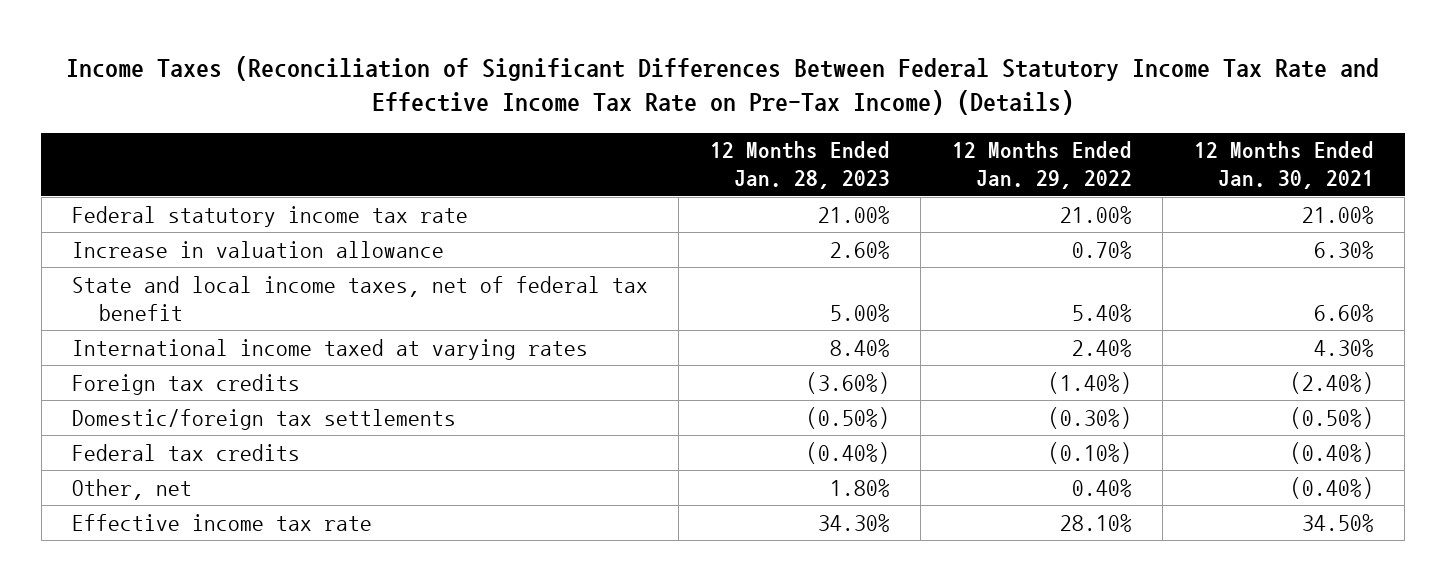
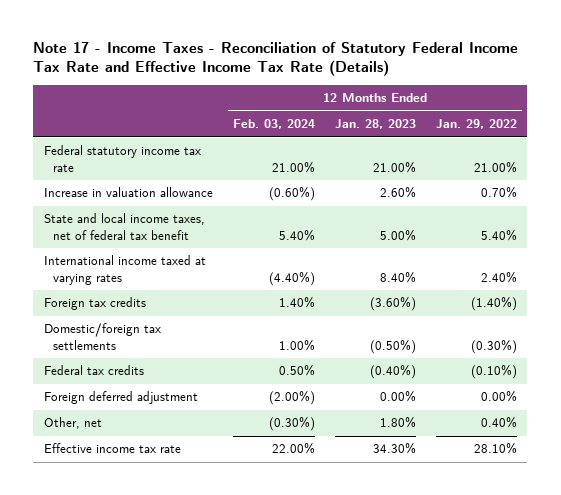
[65,55,1379,116] Income Taxes (Reconciliation of Significant Differences Between Federal Statutory Income Tax Rate and Effective Income Tax Rate on Pre-Tax Income) (Details) -> [33,41,519,77] Note 17 - Income Taxes - Reconciliation of Statutory Federal Income Tax Rate and Effective Income Tax Rate (Details)
[1193,141,1374,190] 12 Months Ended Jan. 30, 2021 -> none
none -> [232,119,315,130] Feb. 03, 2024
none -> [43,391,198,405] Foreign deferred adjustment

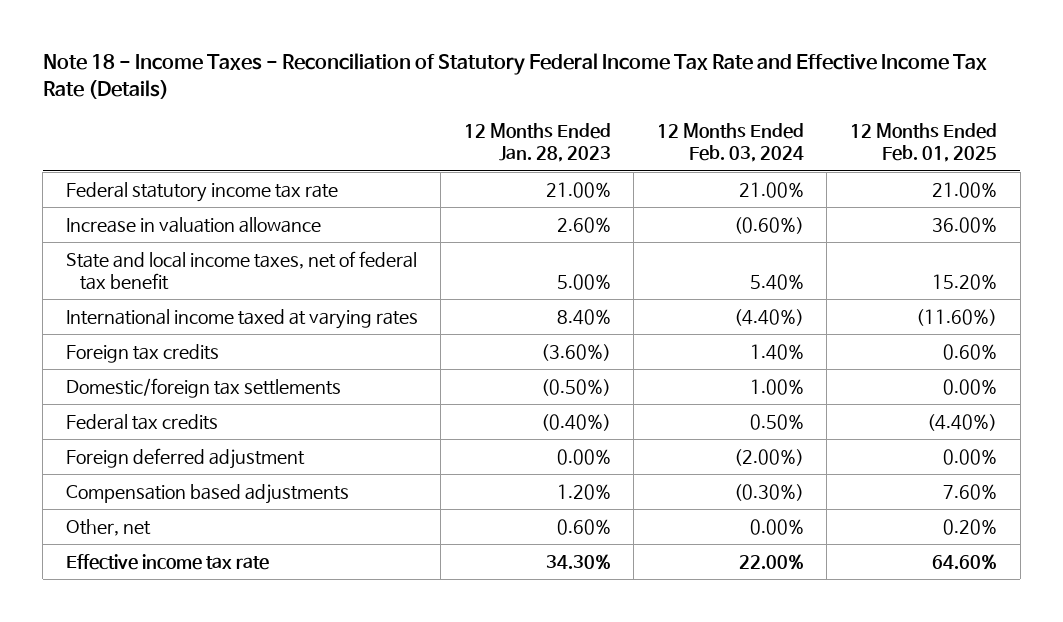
[33,41,519,77] Note 17 - Income Taxes - Reconciliation of Statutory Federal Income Tax Rate and Effective Income Tax Rate (Details) -> [42,53,987,100] Note 18 - Income Taxes - Reconciliation of Statutory Federal Income Tax Rate and Effective Income Tax Rate (Details)
[436,119,518,130] Jan. 29, 2022 -> none
none -> [849,123,997,163] 12 Months Ended Feb. 01, 2025
none -> [65,483,349,504] Compensation based adjustments
[268,416,315,432] (0.30%) -> [749,518,804,535] 0.00%
[379,416,416,429] 1.80% -> [556,518,611,535] 0.60%

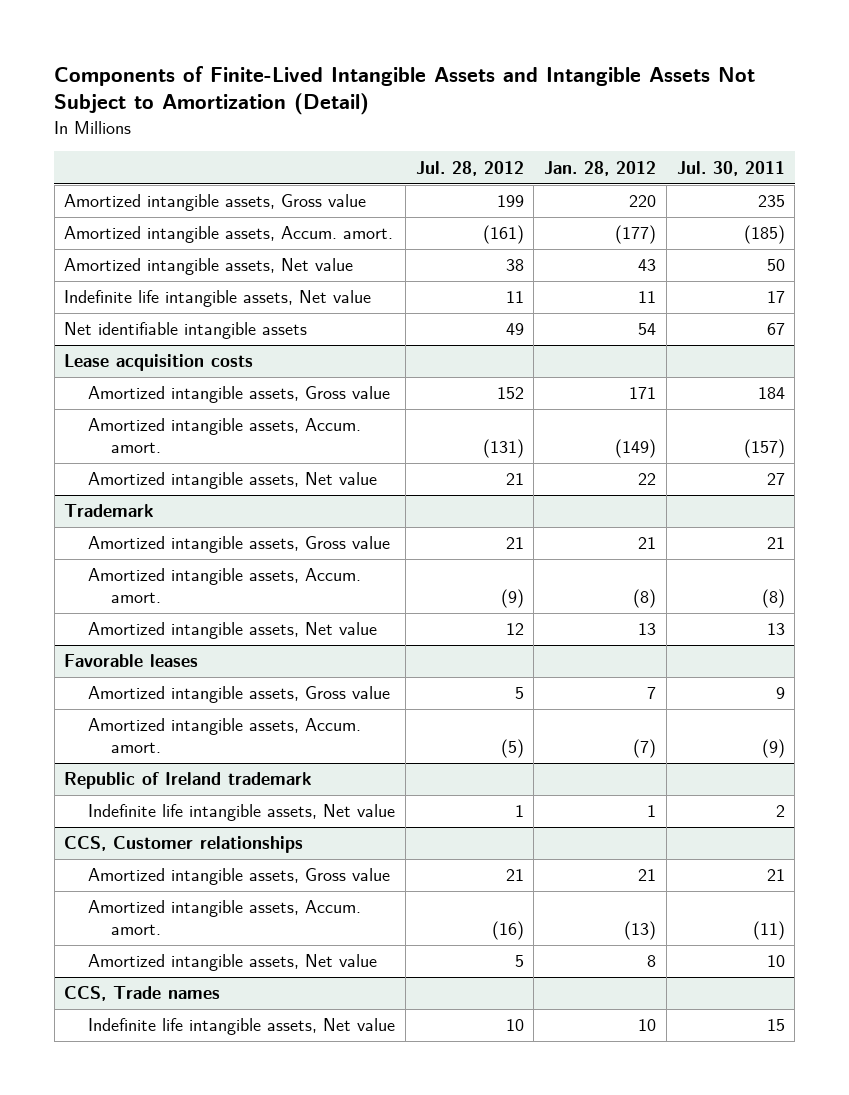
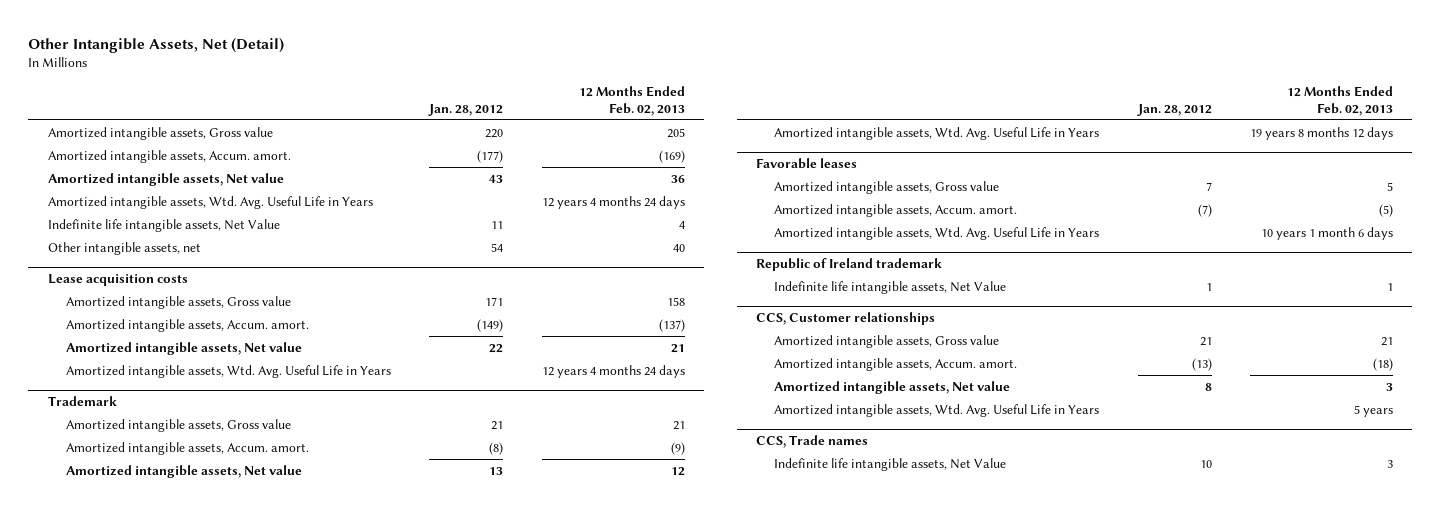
[54,65,756,116] Components of Finite-Lived Intangible Assets and Intangible Assets Not Subject to Amortization (Detail) -> [28,38,285,54] Other Intangible Assets, Net (Detail)
[415,160,524,176] Jul. 28, 2012 -> none
[676,160,785,176] Jul. 30, 2011 -> none
none -> [578,86,685,116] 12 Months Ended Feb. 02, 2013
none -> [47,195,373,209] Amortized intangible assets, Wtd. Avg. Useful Life in Years
[64,290,372,308] Indefinite life intangible assets, Net value -> [47,218,280,232] Indefinite life intangible assets, Net Value
[64,322,308,340] Net identifiable intangible assets -> [47,241,201,255] Other intangible assets, net
none -> [65,364,391,378] Amortized intangible assets, Wtd. Avg. Useful Life in Years
none -> [774,126,1100,140] Amortized intangible assets, Wtd. Avg. Useful Life in Years
none -> [774,226,1100,240] Amortized intangible assets, Wtd. Avg. Useful Life in Years
[87,804,395,822] Indefinite life intangible assets, Net value -> [774,280,1007,294] Indefinite life intangible assets, Net Value
none -> [774,403,1100,417] Amortized intangible assets, Wtd. Avg. Useful Life in Years
[87,1018,395,1036] Indefinite life intangible assets, Net value -> [774,457,1007,471] Indefinite life intangible assets, Net Value

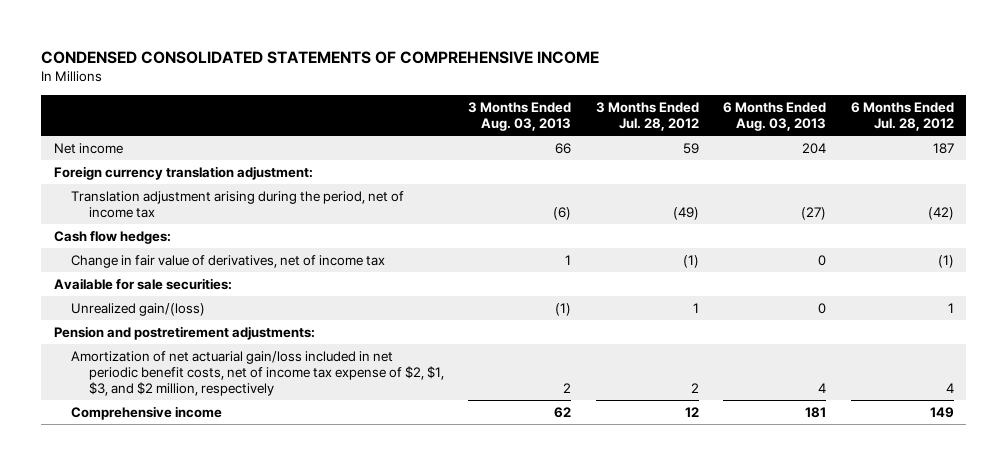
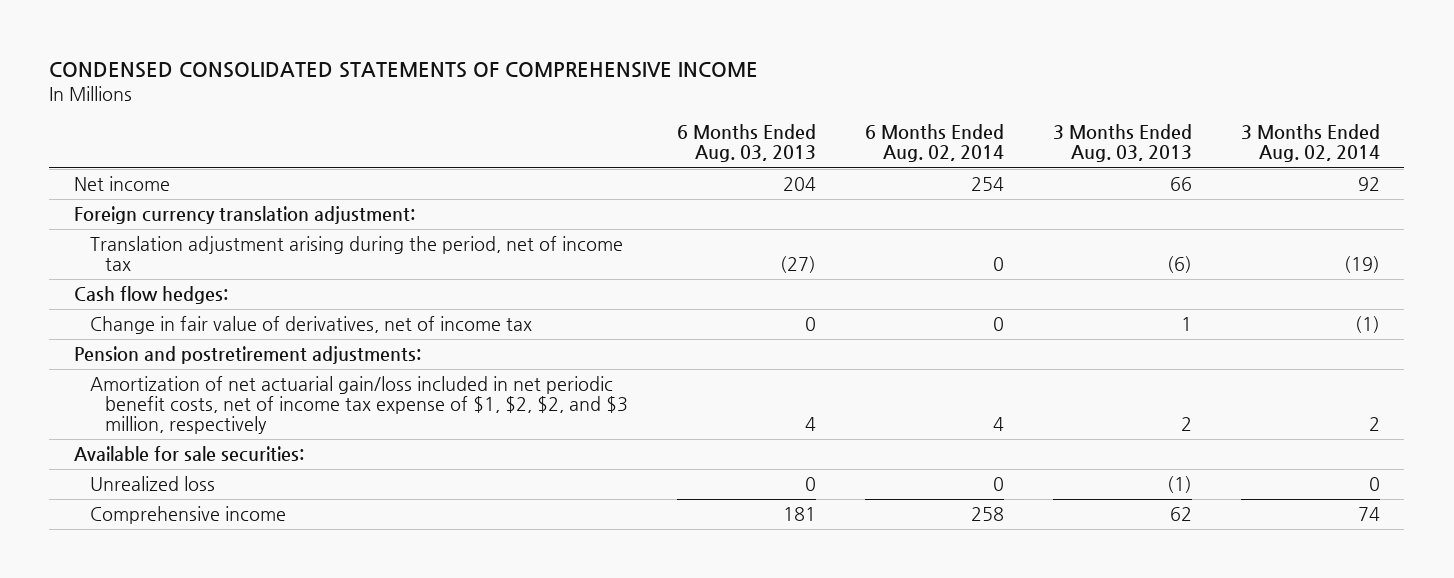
[595,101,699,131] 3 Months Ended Jul. 28, 2012 -> none
[850,101,954,131] 6 Months Ended Jul. 28, 2012 -> none
none -> [865,124,1005,163] 6 Months Ended Aug. 02, 2014
none -> [1240,124,1380,163] 3 Months Ended Aug. 02, 2014
[71,302,206,316] Unrealized gain/(loss) -> none
[71,350,444,397] Amortization of net actuarial gain/loss included in net periodic benefit costs, net of income tax expense of $2, $1, $3, and $2 million, respectively -> [89,376,629,435] Amortization of net actuarial gain/loss included in net periodic benefit costs, net of income tax expense of $1, $2, $2, and $3 million, respectively
[53,277,232,290] Available for sale securities: -> [73,446,304,463] Available for sale securities:
none -> [89,476,215,492] Unrealized loss

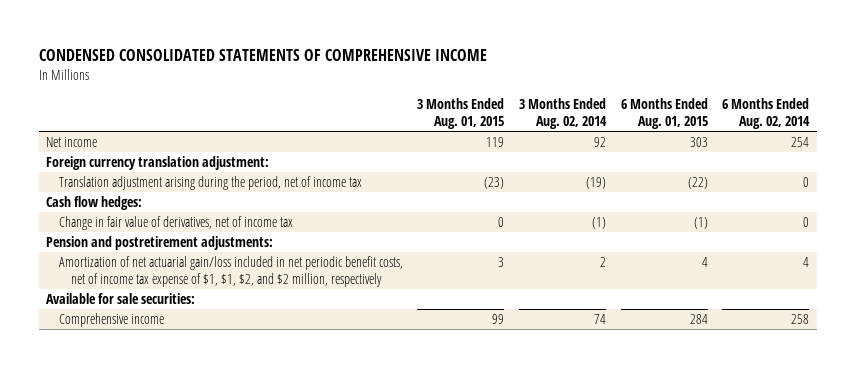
[677,124,817,163] 6 Months Ended Aug. 03, 2013 -> none
[1053,124,1193,163] 3 Months Ended Aug. 03, 2013 -> none
none -> [417,97,505,129] 3 Months Ended Aug. 01, 2015
none -> [620,97,708,129] 6 Months Ended Aug. 01, 2015
[89,376,629,435] Amortization of net actuarial gain/loss included in net periodic benefit costs, net of income tax expense of $1, $2, $2, and $3 million, respectively -> [58,256,403,288] Amortization of net actuarial gain/loss included in net periodic benefit costs, net of income tax expense of $1, $1, $2, and $2 million, respectively
[89,476,215,492] Unrealized loss -> none

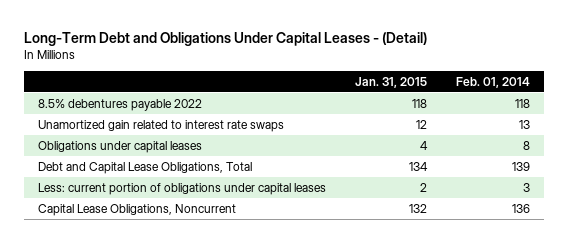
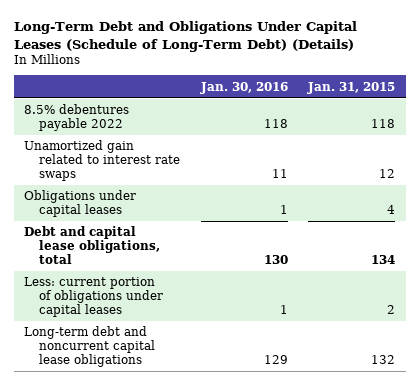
[24,31,428,46] Long-Term Debt and Obligations Under Capital Leases - (Detail) -> [13,21,357,52] Long-Term Debt and Obligations Under Capital Leases (Schedule of Long-Term Debt) (Details)
[455,76,530,88] Feb. 01, 2014 -> none
none -> [199,81,288,94] Jan. 30, 2016
[38,161,253,174] Debt and Capital Lease Obligations, Total -> [24,226,161,265] Debt and capital lease obligations, total
[38,203,237,216] Capital Lease Obligations, Noncurrent -> [24,326,156,368] Long-term debt and noncurrent capital lease obligations

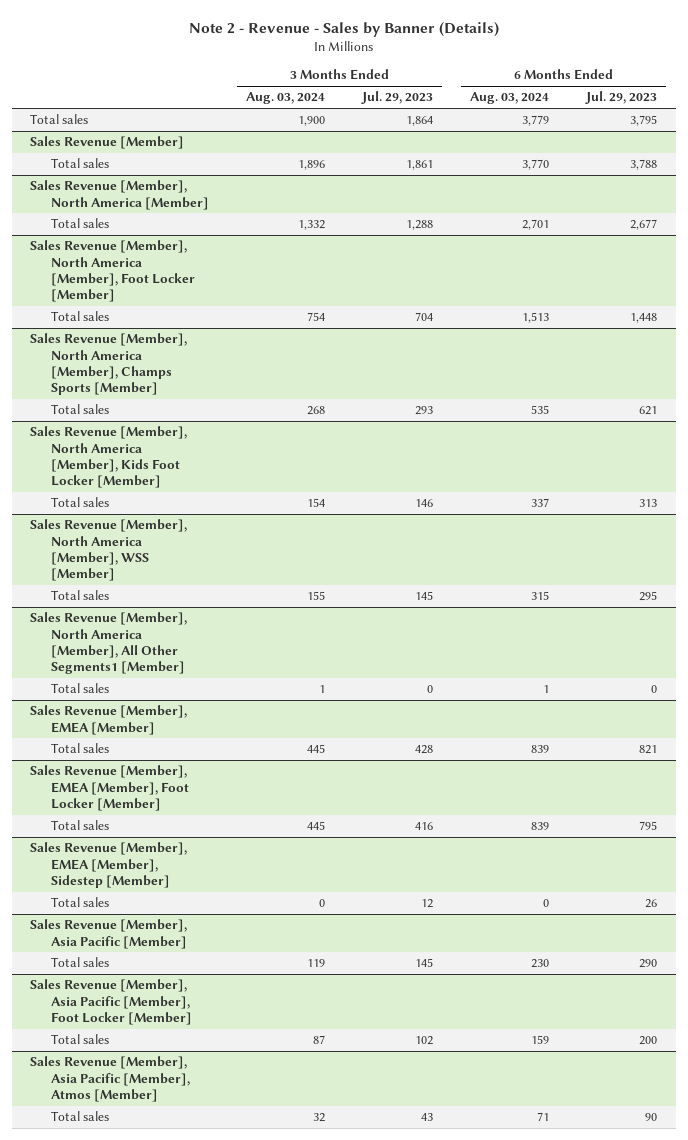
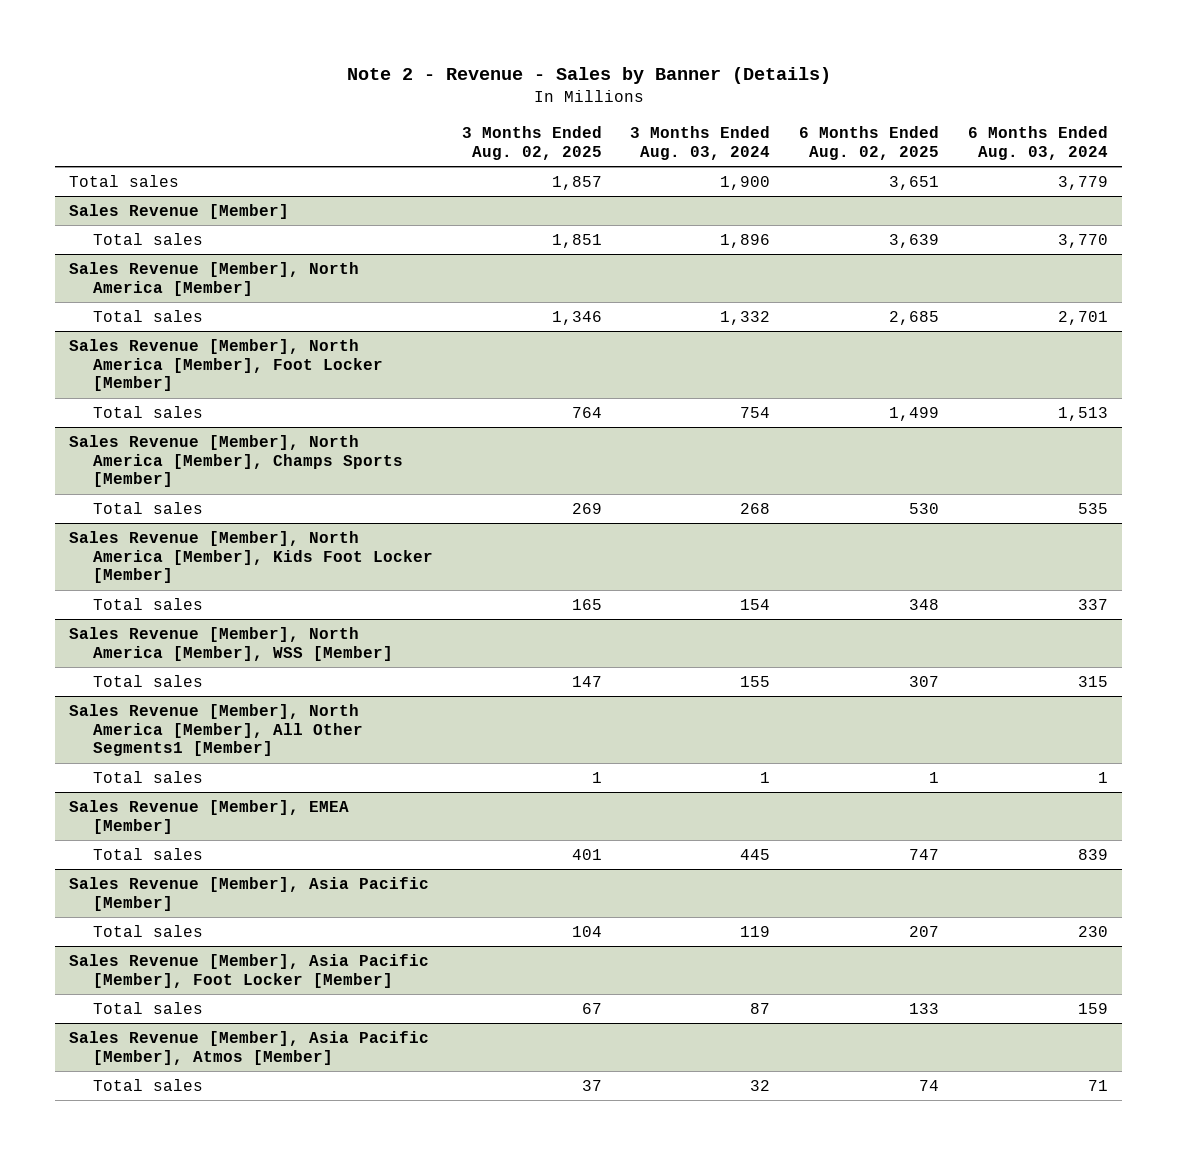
[361,91,434,105] Jul. 29, 2023 -> none
[585,91,658,105] Jul. 29, 2023 -> none
none -> [461,126,602,160] 3 Months Ended Aug. 02, 2025
none -> [799,126,940,160] 6 Months Ended Aug. 02, 2025
[30,765,190,811] Sales Revenue [Member], EMEA [Member], Foot Locker [Member] -> none
[51,820,110,831] Total sales -> none
[30,842,188,888] Sales Revenue [Member], EMEA [Member], Sidestep [Member] -> none
[51,897,110,908] Total sales -> none

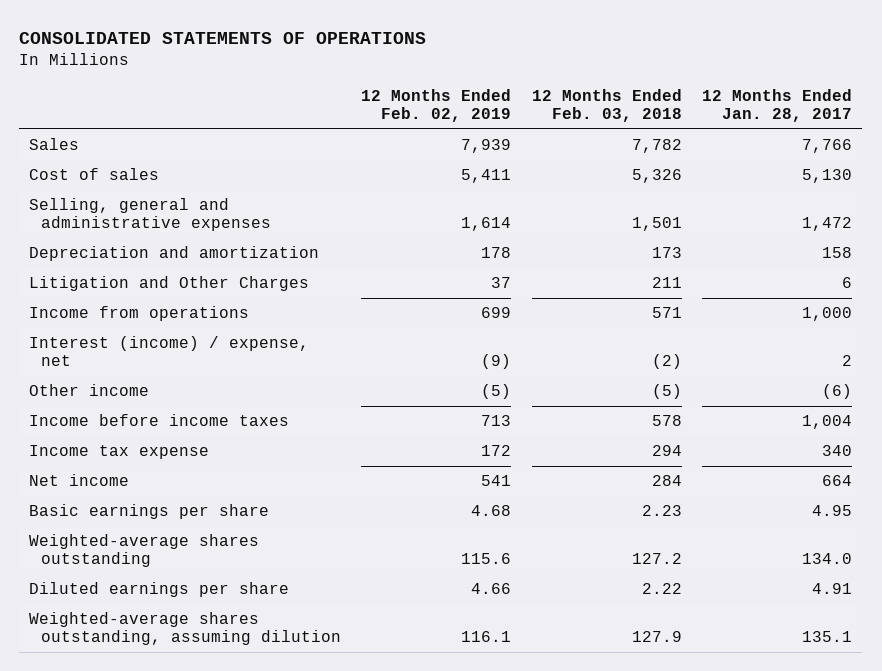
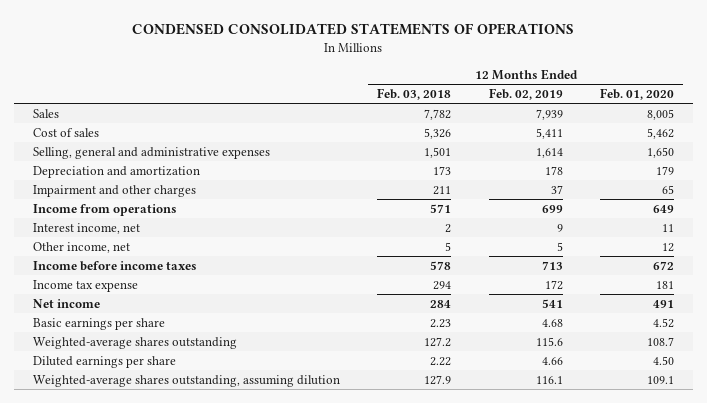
[19,31,427,44] CONSOLIDATED STATEMENTS OF OPERATIONS -> [132,23,575,36] CONDENSED CONSOLIDATED STATEMENTS OF OPERATIONS
[702,88,853,123] 12 Months Ended Jan. 28, 2017 -> none
none -> [600,88,675,101] Feb. 01, 2020
[29,275,310,291] Litigation and Other Charges -> [32,184,196,197] Impairment and other charges
[29,335,310,367] Interest (income) / expense, net -> [32,222,140,234] Interest income, net
[481,354,512,370] (9) -> [556,223,563,232] 9
[651,354,682,370] (2) -> [445,223,452,233] 2
[29,383,150,396] Other income -> [32,241,130,253] Other income, net
[481,383,512,399] (5) -> [556,241,563,251] 5
[651,383,682,399] (5) -> [445,241,452,251] 5

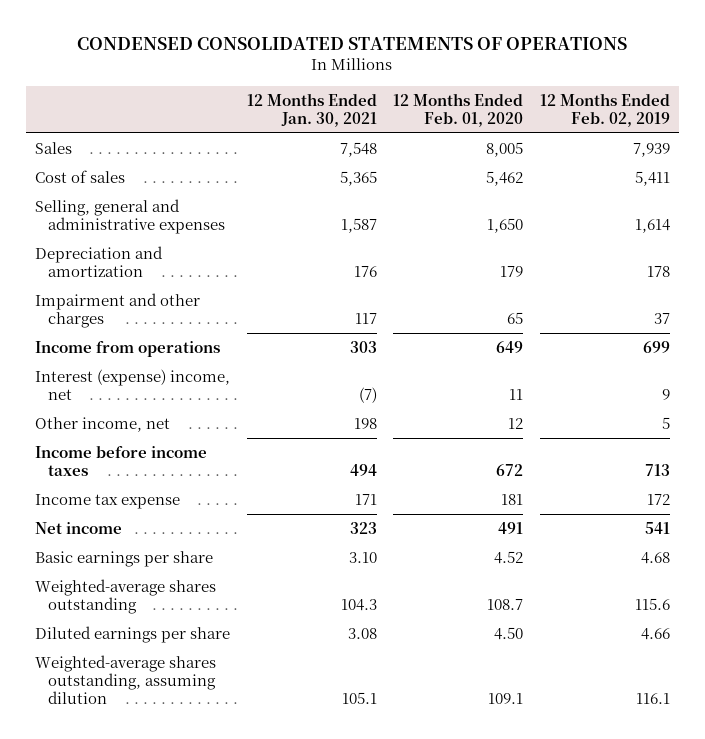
[377,88,452,101] Feb. 03, 2018 -> none
none -> [246,92,377,127] 12 Months Ended Jan. 30, 2021
[32,222,140,234] Interest income, net -> [34,368,230,401] Interest (expense) income, net

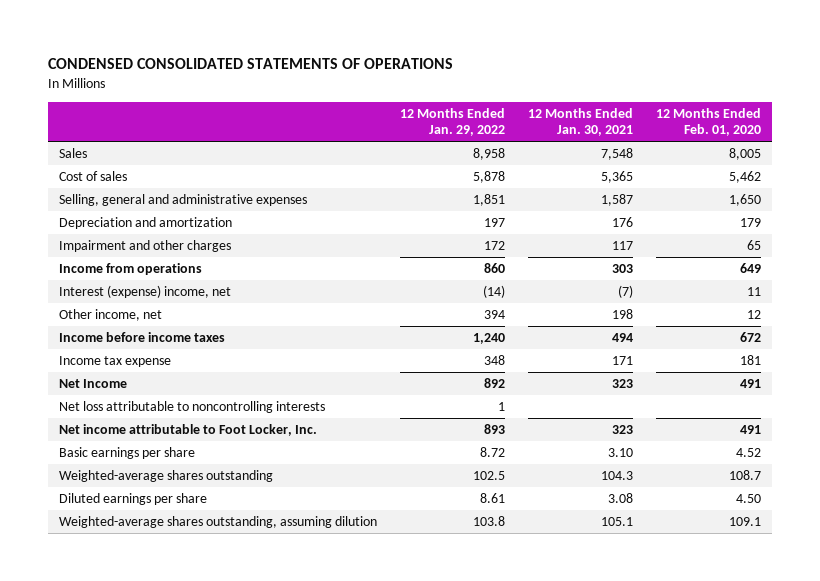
[540,92,671,127] 12 Months Ended Feb. 02, 2019 -> none
none -> [400,107,506,137] 12 Months Ended Jan. 29, 2022
none -> [59,378,128,388] Net Income
none -> [59,400,326,413] Net loss attributable to noncontrolling interests
[34,521,122,534] Net income -> [59,423,318,436] Net income attributable to Foot Locker, Inc.

